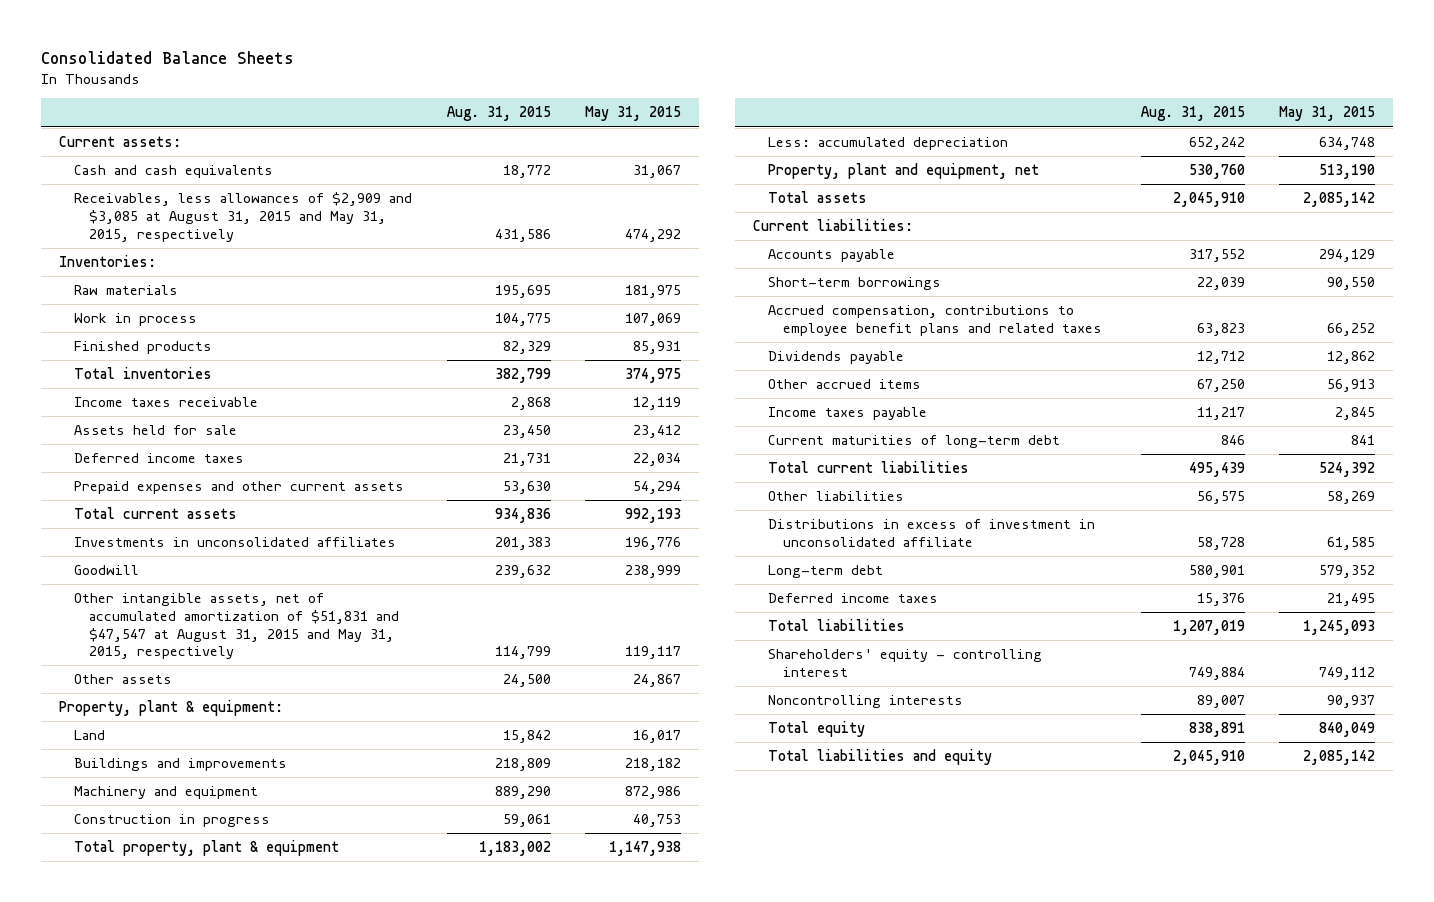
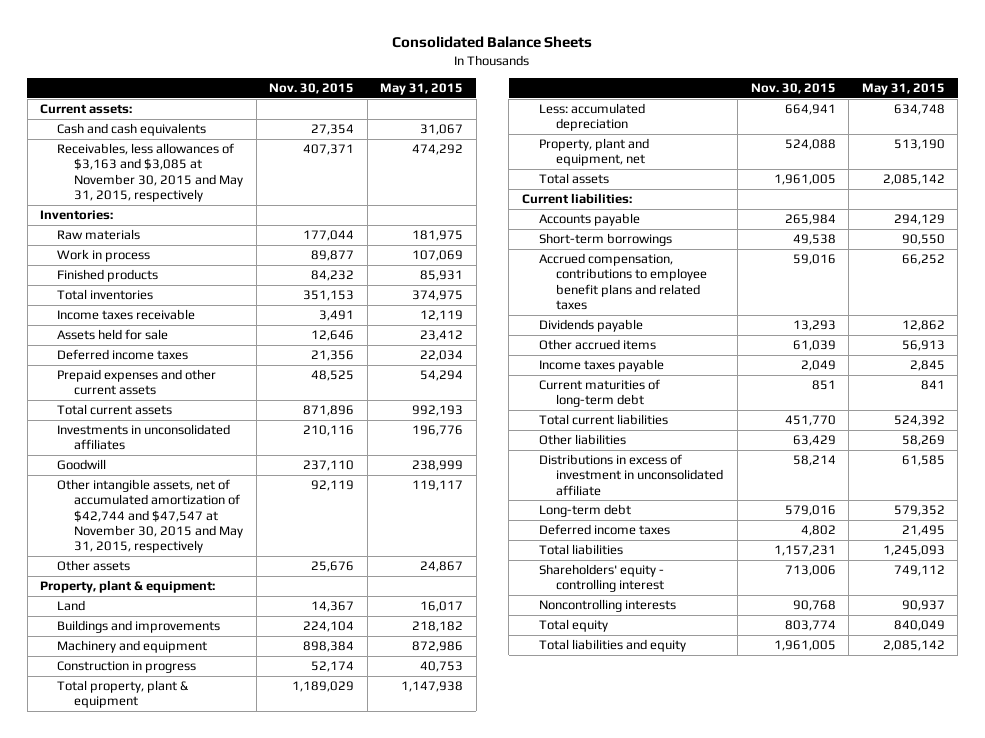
[446,106,551,122] Aug. 31, 2015 -> none
none -> [269,82,355,94] Nov. 30, 2015
[73,192,412,242] Receivables, less allowances of $2,909 and $3,085 at August 31, 2015 and May 31, 2015, respectively -> [57,143,244,202] Receivables, less allowances of $3,163 and $3,085 at November 30, 2015 and May 31, 2015, respectively
[73,593,399,660] Other intangible assets, net of accumulated amortization of $51,831 and $47,547 at August 31, 2015 and May 31, 2015, respectively -> [57,479,244,553] Other intangible assets, net of accumulated amortization of $42,744 and $47,547 at November 30, 2015 and May 31, 2015, respectively

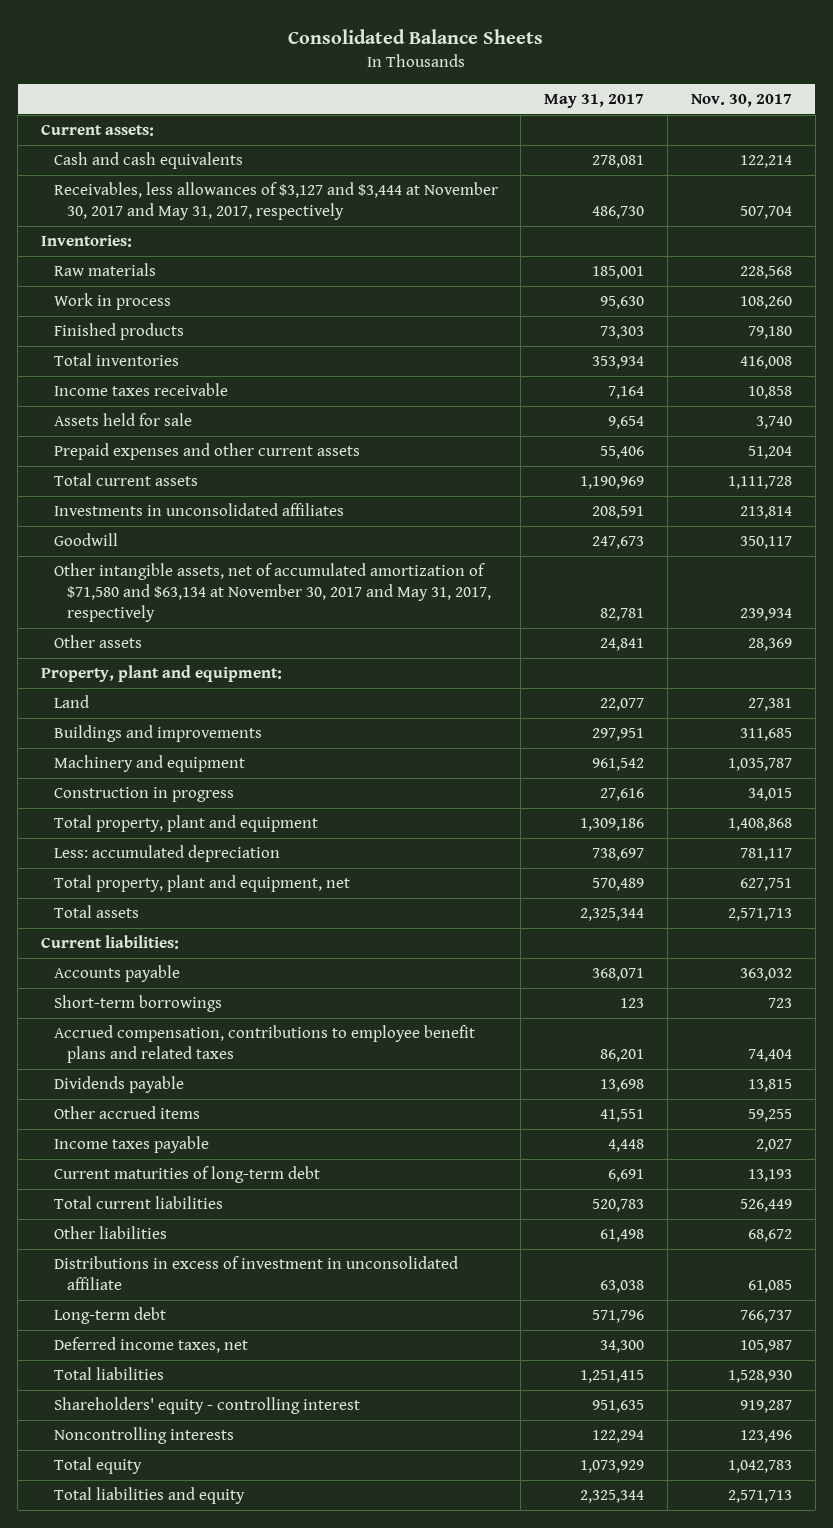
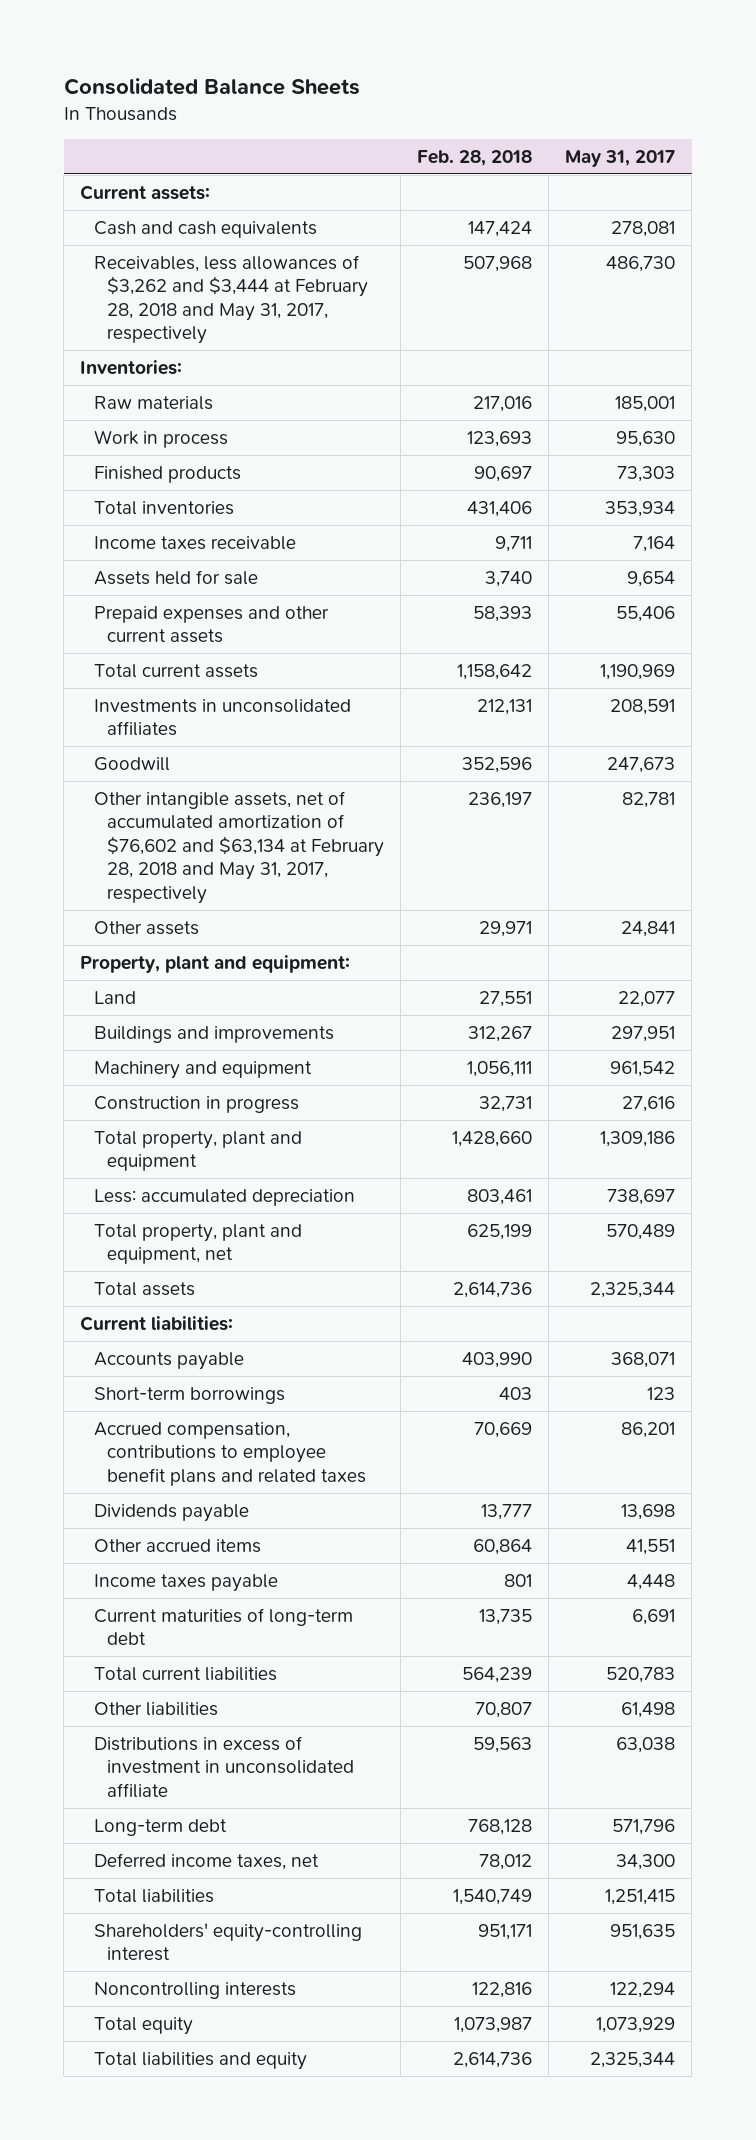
[690,93,792,107] Nov. 30, 2017 -> none
none -> [417,149,533,166] Feb. 28, 2018
[53,182,498,221] Receivables, less allowances of $3,127 and $3,444 at November 30, 2017 and May 31, 2017, respectively -> [93,254,369,345] Receivables, less allowances of $3,262 and $3,444 at February 28, 2018 and May 31, 2017, respectively
[53,563,491,623] Other intangible assets, net of accumulated amortization of $71,580 and $63,134 at November 30, 2017 and May 31, 2017, respectively -> [93,790,385,904] Other intangible assets, net of accumulated amortization of $76,602 and $63,134 at February 28, 2018 and May 31, 2017, respectively
[53,1397,360,1415] Shareholders' equity - controlling interest -> [93,1922,362,1962] Shareholders' equity-controlling interest

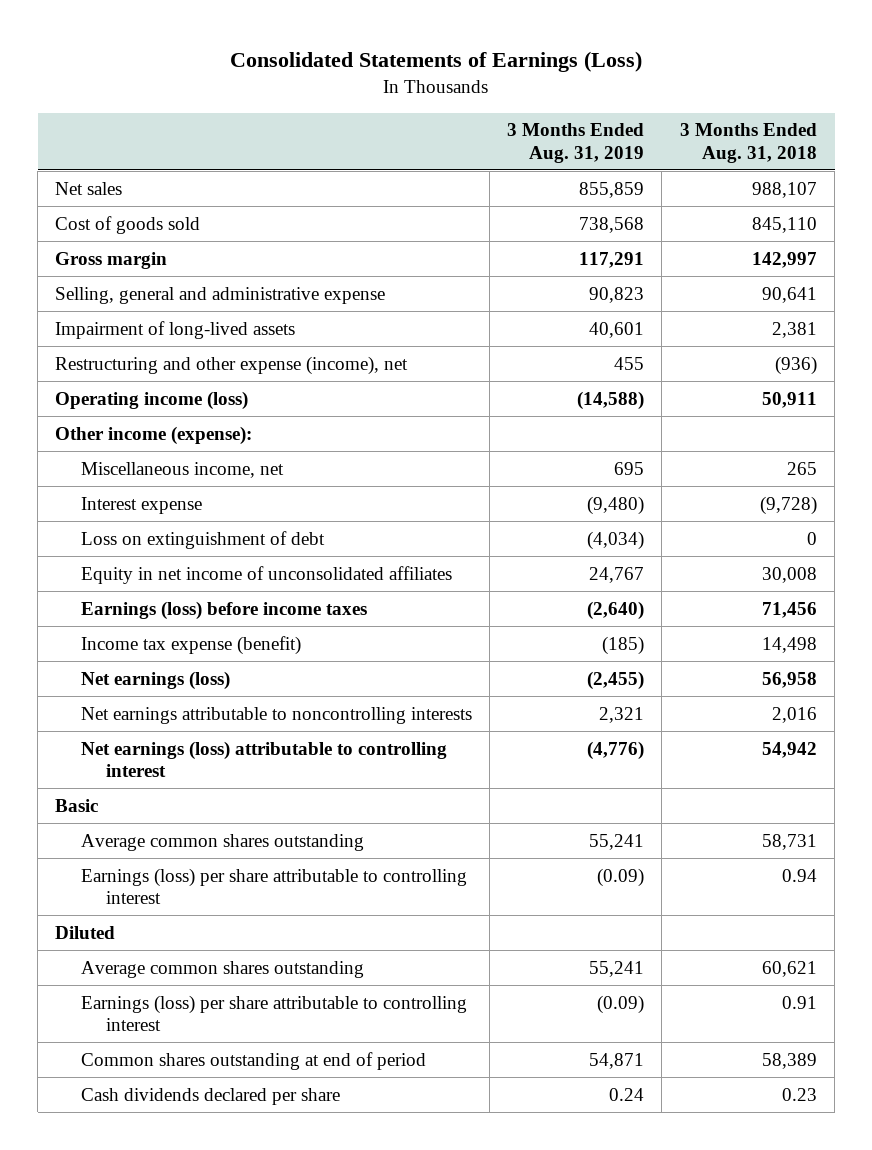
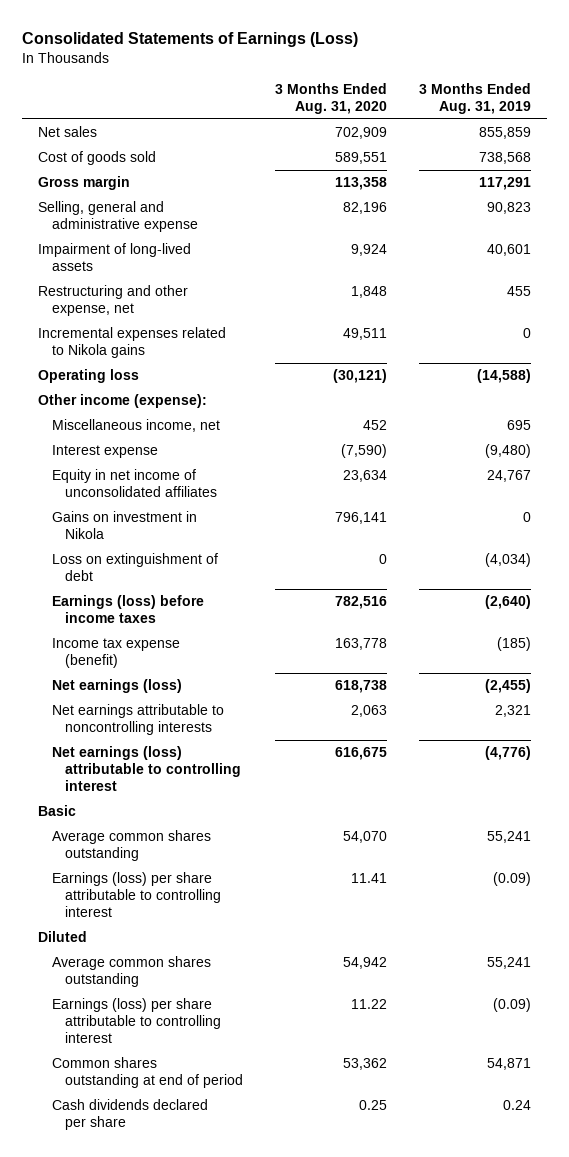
[679,123,817,163] 3 Months Ended Aug. 31, 2018 -> none
none -> [274,82,387,115] 3 Months Ended Aug. 31, 2020
[55,355,409,375] Restructuring and other expense (income), net -> [38,285,189,317] Restructuring and other expense, net
none -> [38,327,227,359] Incremental expenses related to Nikola gains
[55,390,249,410] Operating income (loss) -> [38,369,140,384] Operating loss
none -> [51,511,197,540] Gains on investment in Nikola
[80,530,325,549] Loss on extinguishment of debt -> [51,553,218,582] Loss on extinguishment of debt

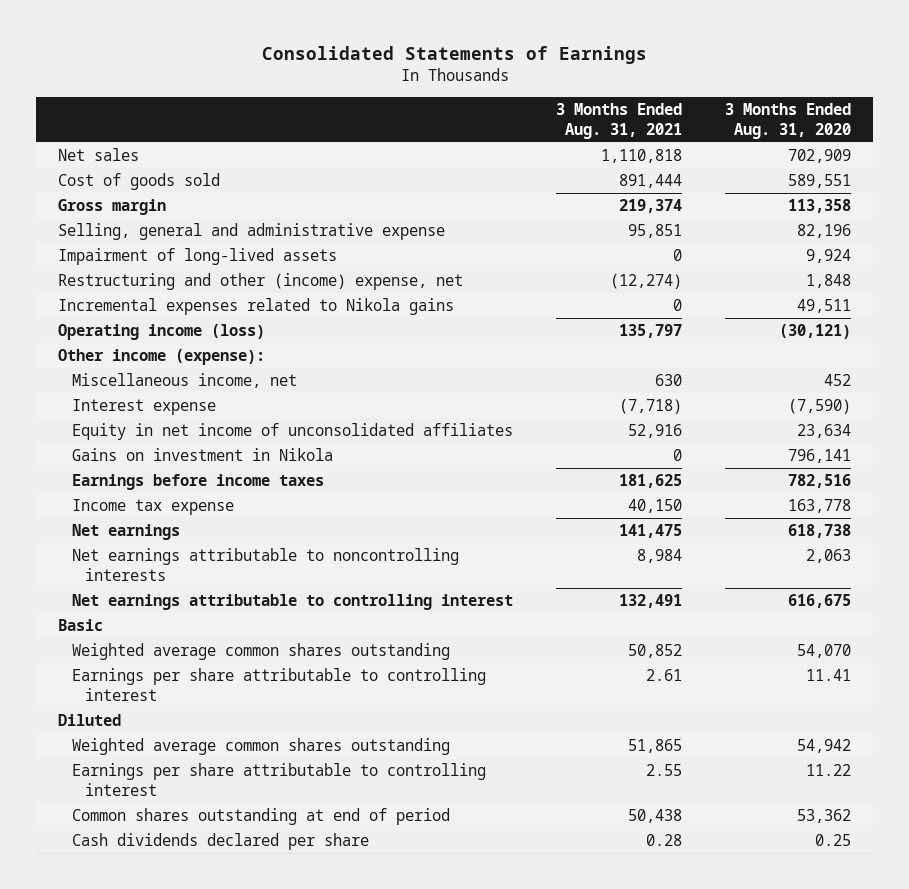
[22,31,359,47] Consolidated Statements of Earnings (Loss) -> [261,46,647,65] Consolidated Statements of Earnings
[418,82,531,115] 3 Months Ended Aug. 31, 2019 -> none
none -> [555,102,682,139] 3 Months Ended Aug. 31, 2021
[38,285,189,317] Restructuring and other expense, net -> [58,273,464,291] Restructuring and other (income) expense, net
[38,369,140,384] Operating loss -> [58,324,266,341] Operating income (loss)
[51,553,218,582] Loss on extinguishment of debt -> none
[51,595,204,624] Earnings (loss) before income taxes -> [71,474,324,491] Earnings before income taxes
[51,638,180,669] Income tax expense (benefit) -> [71,499,234,516] Income tax expense
[51,679,182,694] Net earnings (loss) -> [71,524,180,541] Net earnings
[51,746,241,792] Net earnings (loss) attributable to controlling interest -> [71,594,513,611] Net earnings attributable to controlling interest
[51,830,211,862] Average common shares outstanding -> [71,643,450,661] Weighted average common shares outstanding
[51,872,221,918] Earnings (loss) per share attributable to controlling interest -> [71,668,486,702] Earnings per share attributable to controlling interest
[51,956,211,988] Average common shares outstanding -> [71,738,450,756] Weighted average common shares outstanding
[51,998,221,1044] Earnings (loss) per share attributable to controlling interest -> [71,763,486,797] Earnings per share attributable to controlling interest

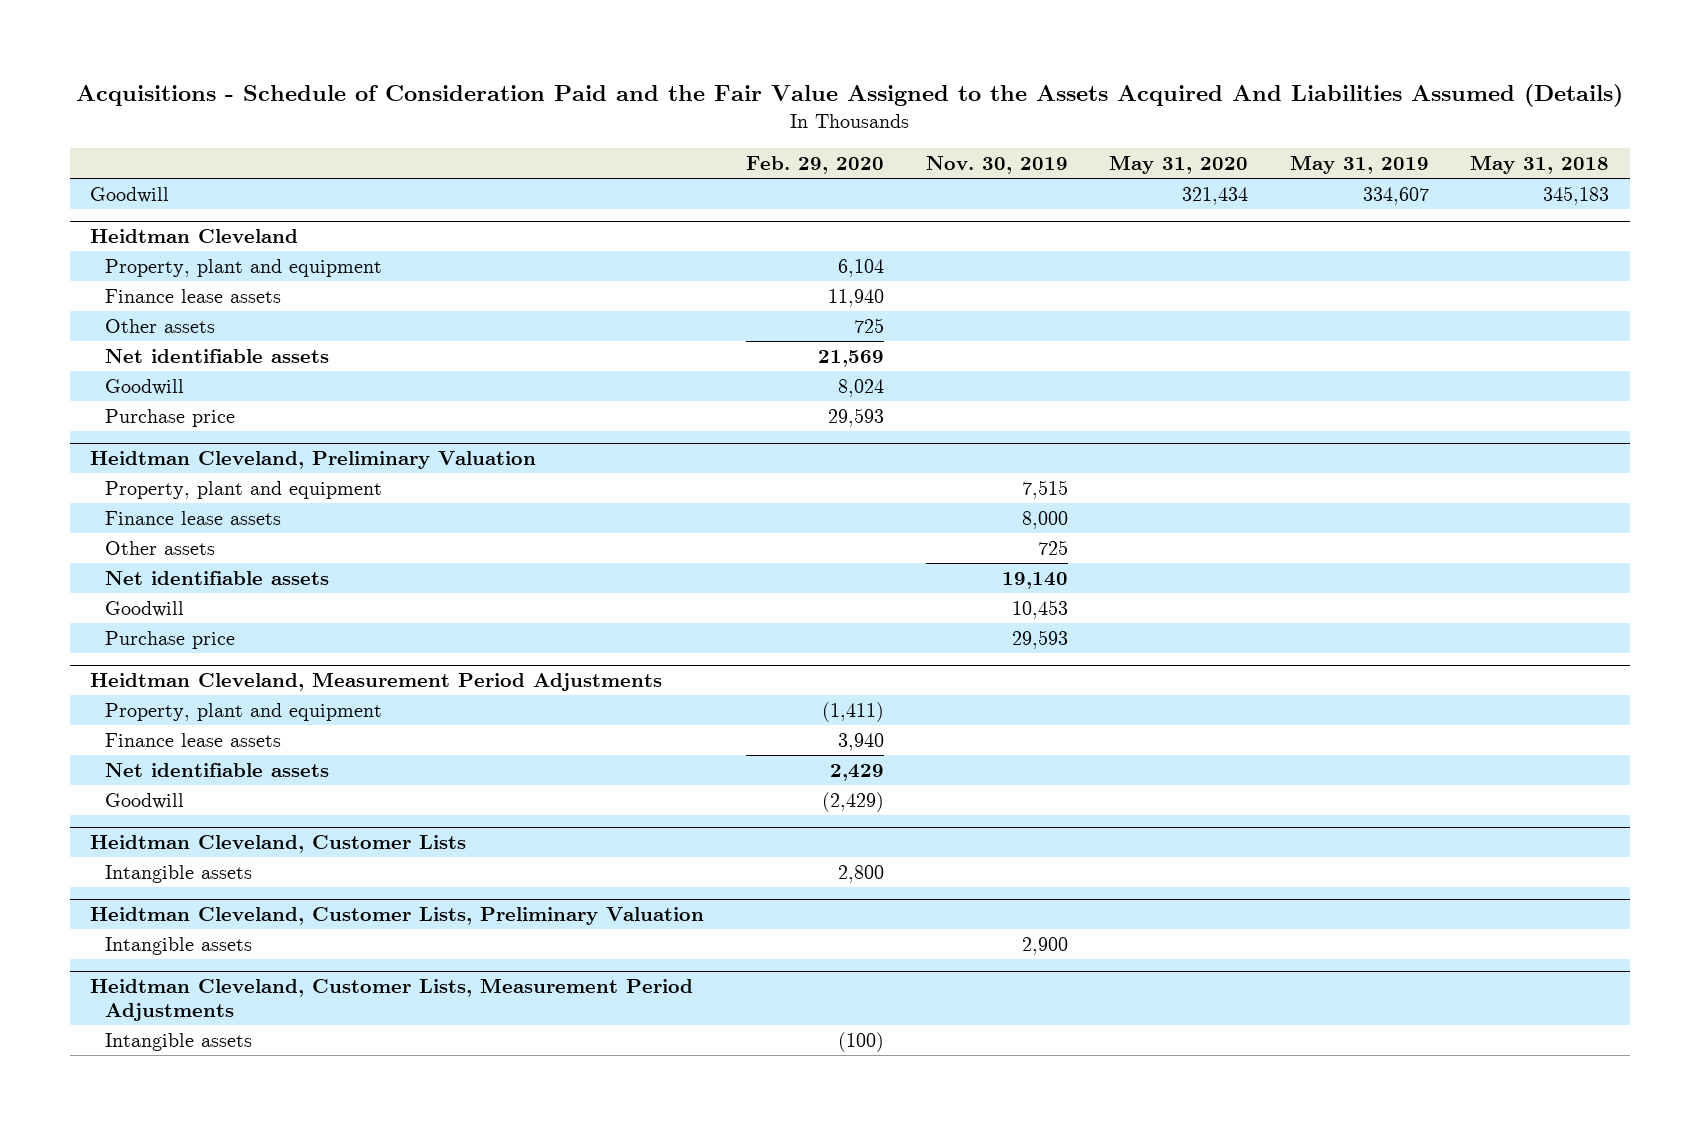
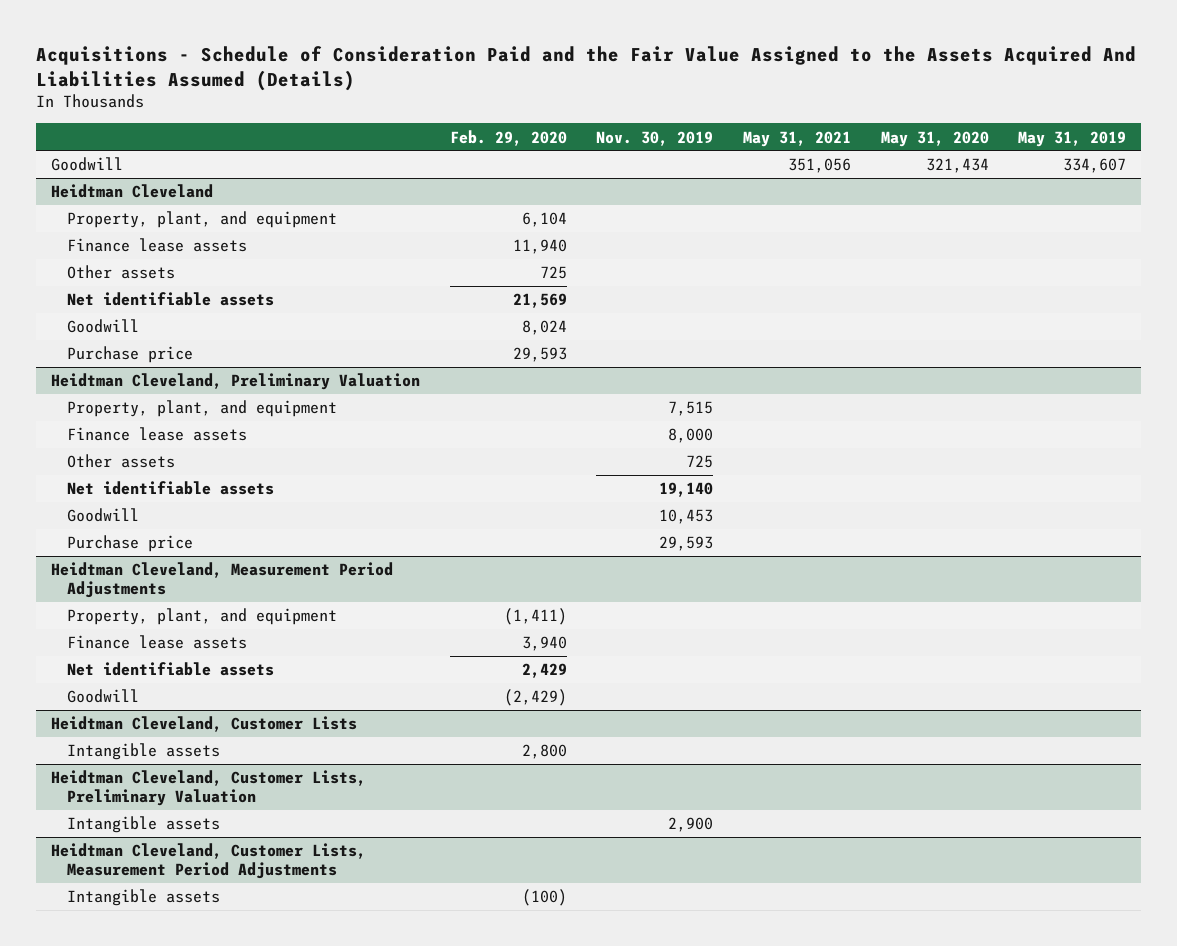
[1470,155,1610,175] May 31, 2018 -> none
none -> [742,130,851,147] May 31, 2021
[104,258,382,277] Property, plant and equipment -> [66,211,337,229] Property, plant, and equipment
[104,480,382,499] Property, plant and equipment -> [66,400,337,418] Property, plant, and equipment
[104,702,382,721] Property, plant and equipment -> [66,608,337,626] Property, plant, and equipment

